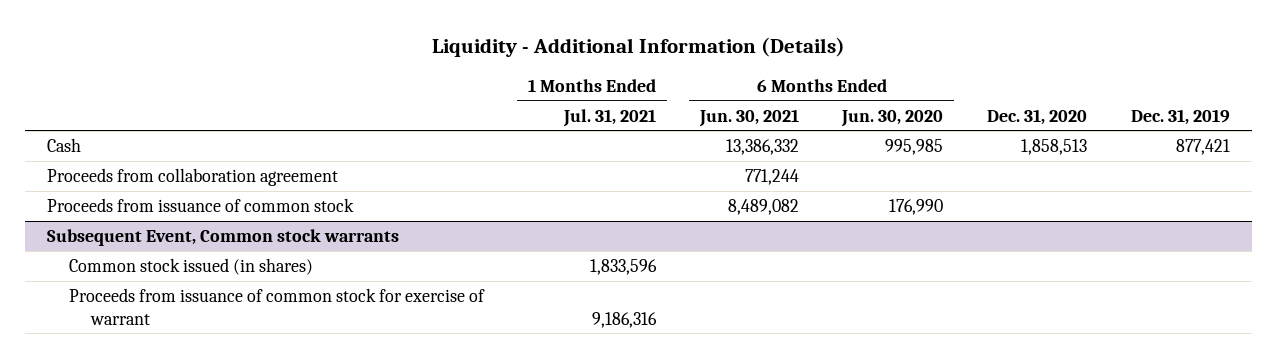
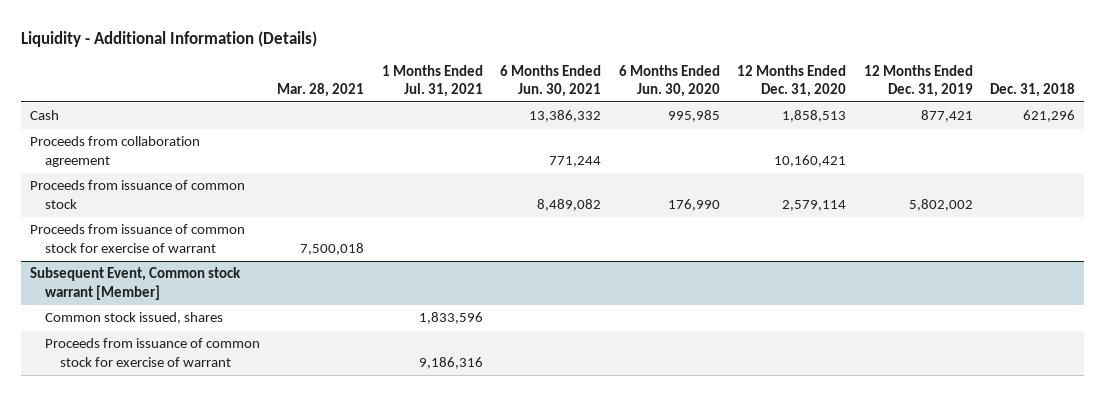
[987,108,1088,125] Dec. 31, 2020 -> none
[1130,108,1230,125] Dec. 31, 2019 -> none
none -> [277,82,365,97] Mar. 28, 2021
none -> [737,64,847,97] 12 Months Ended Dec. 31, 2020
none -> [863,64,973,97] 12 Months Ended Dec. 31, 2019
none -> [990,82,1076,97] Dec. 31, 2018
none -> [30,224,246,253] Proceeds from issuance of common stock for exercise of warrant
[47,228,400,246] Subsequent Event, Common stock warrants -> [30,267,242,300] Subsequent Event, Common stock warrant [Member]
[69,257,314,275] Common stock issued (in shares) -> [44,312,223,325] Common stock issued, shares

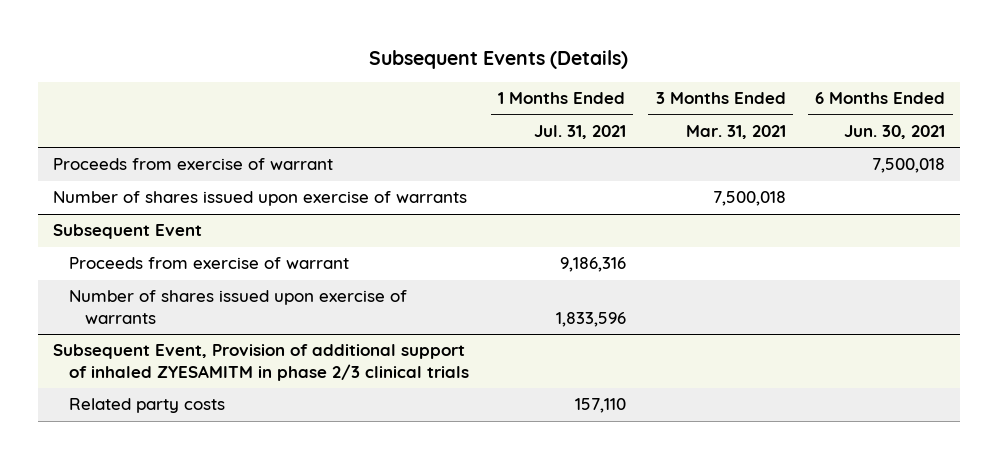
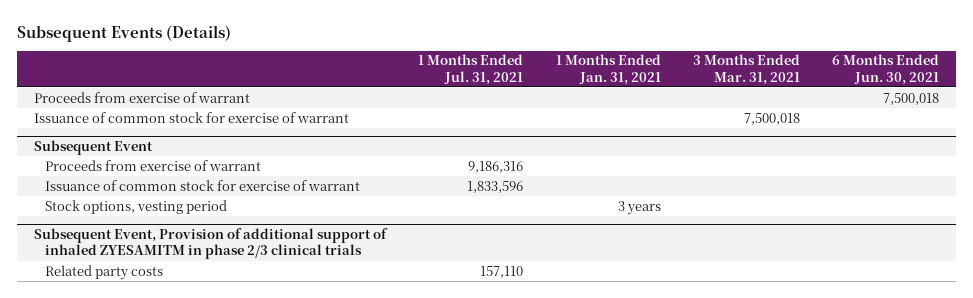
none -> [555,54,661,85] 1 Months Ended Jan. 31, 2021
[53,191,468,207] Number of shares issued upon exercise of warrants -> [33,111,349,123] Issuance of common stock for exercise of warrant
[68,290,407,324] Number of shares issued upon exercise of warrants -> [44,179,360,191] Issuance of common stock for exercise of warrant
none -> [44,199,227,214] Stock options, vesting period

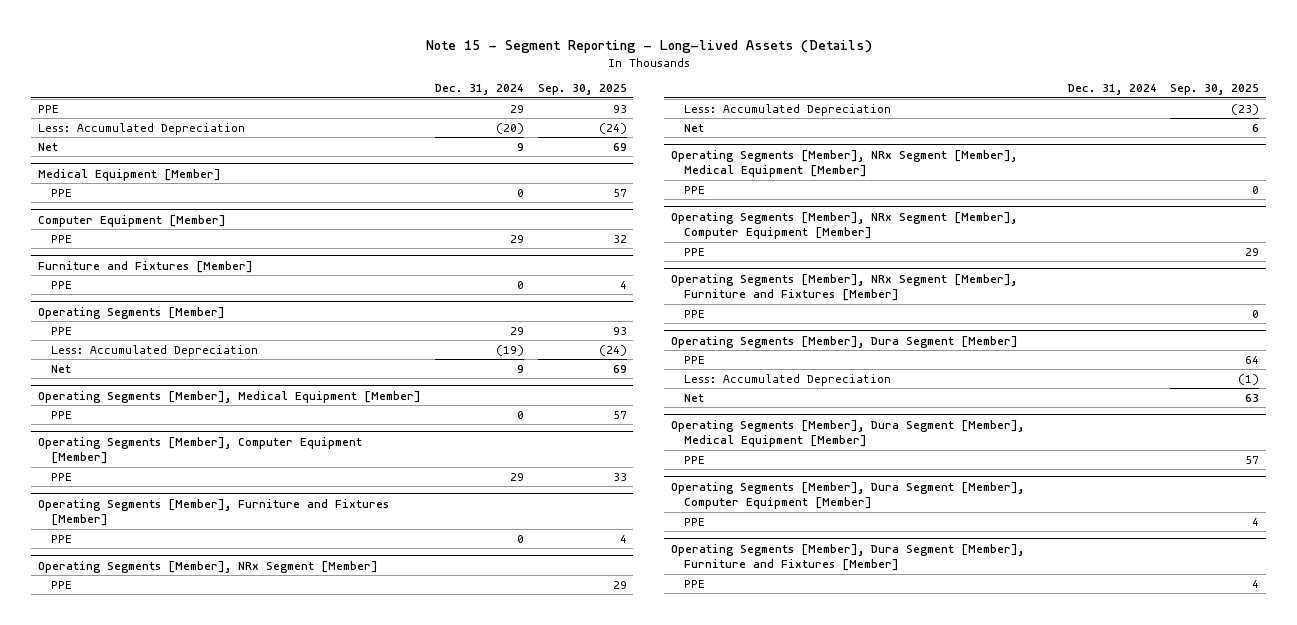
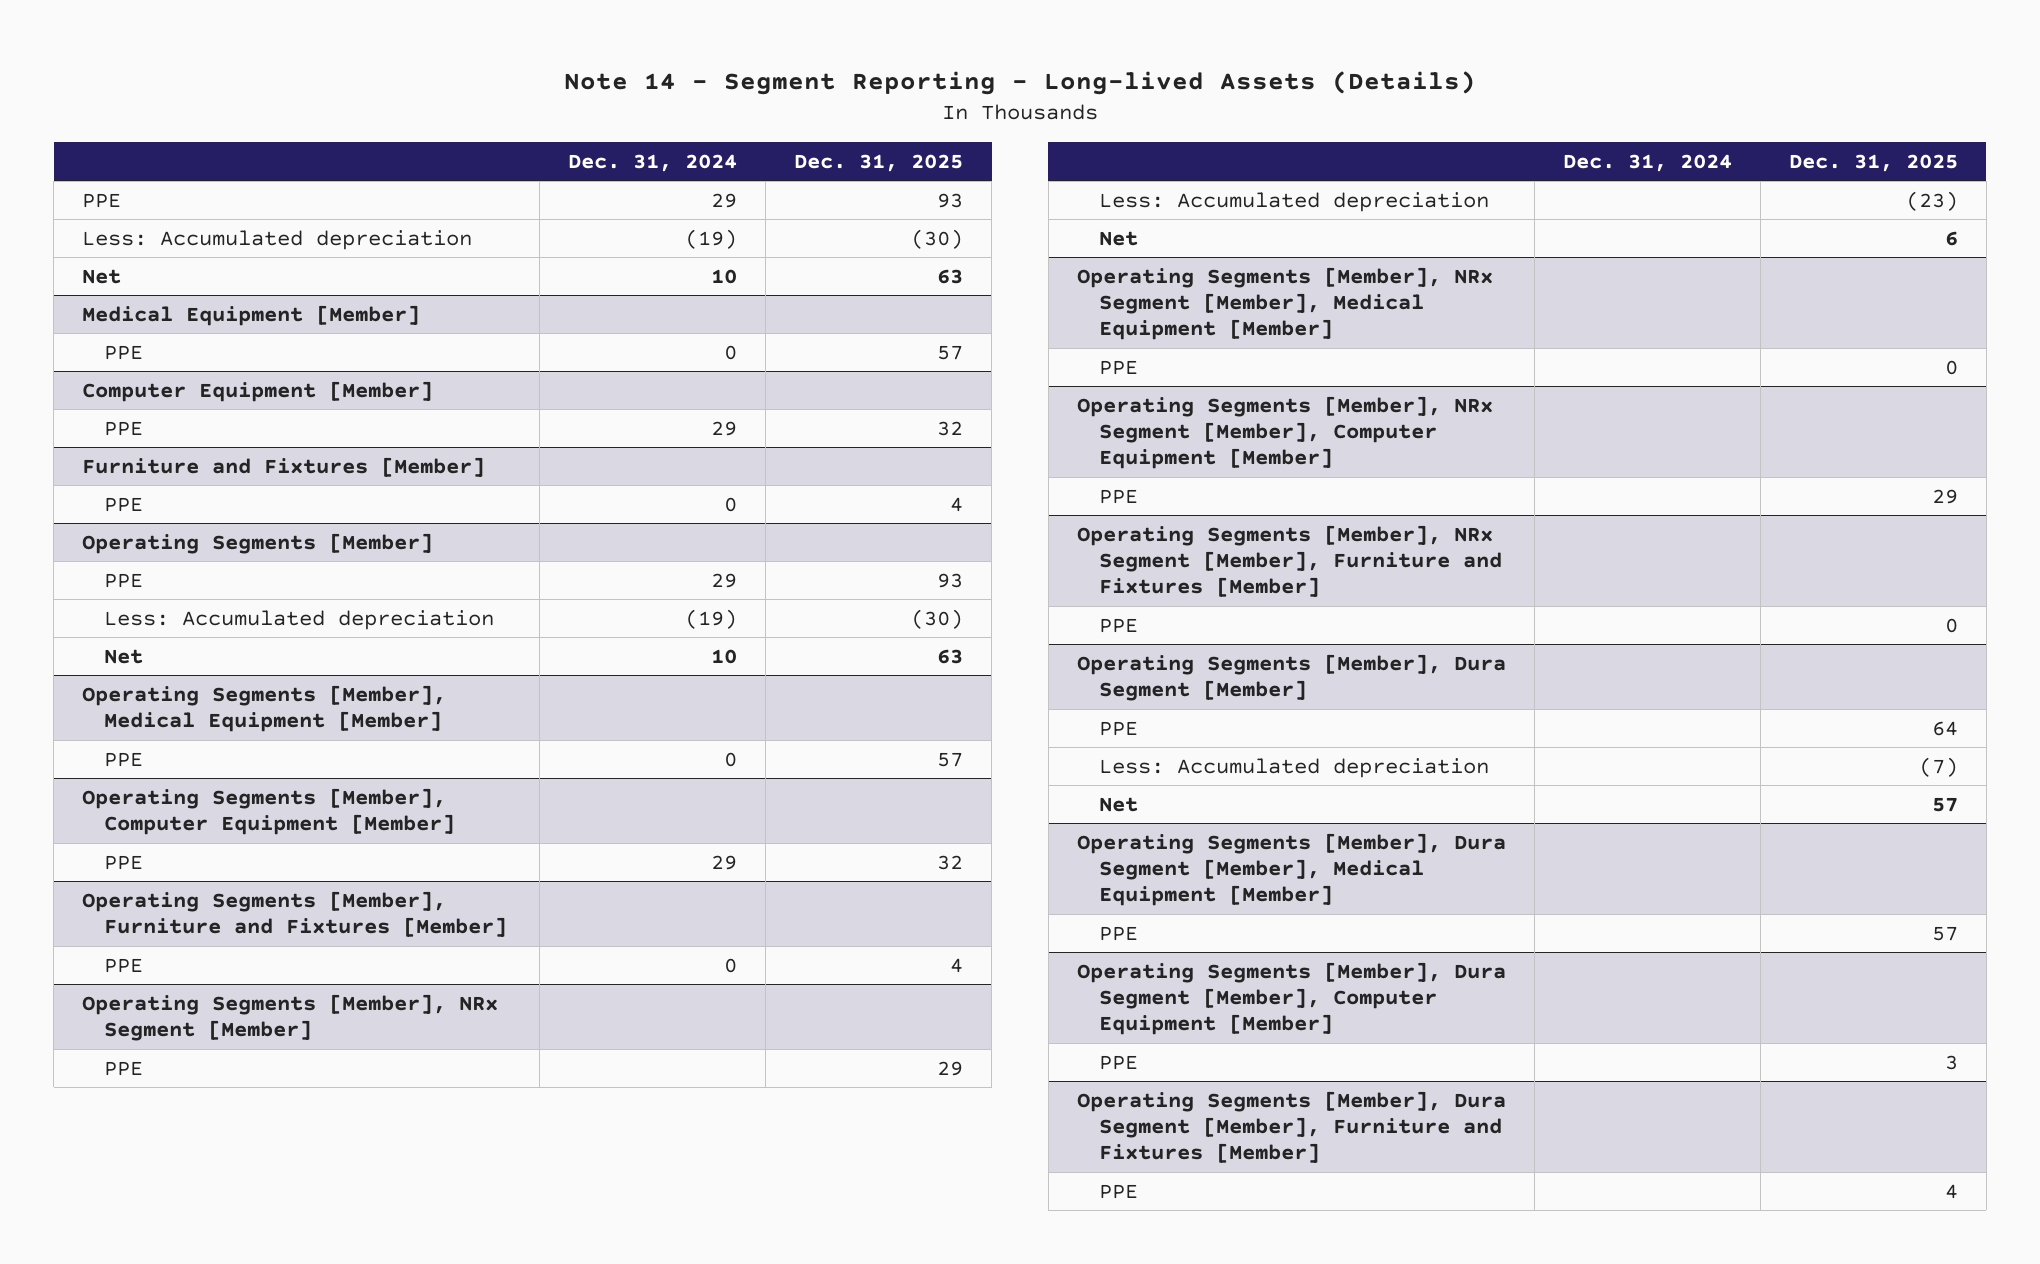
[425,40,872,54] Note 15 - Segment Reporting - Long-lived Assets (Details) -> [563,70,1476,95] Note 14 - Segment Reporting - Long-lived Assets (Details)
[537,84,627,96] Sep. 30, 2025 -> none
none -> [794,153,964,172] Dec. 31, 2025
[37,122,245,135] Less: Accumulated Depreciation -> [82,229,473,250] Less: Accumulated depreciation
[495,122,524,134] (20) -> [685,228,738,249] (19)
[516,142,524,151] 9 -> [711,268,738,284] 10
[51,344,259,357] Less: Accumulated Depreciation -> [104,609,495,630] Less: Accumulated depreciation
[516,364,524,373] 9 -> [711,648,738,664] 10
[684,103,892,116] Less: Accumulated Depreciation -> [1098,191,1489,212] Less: Accumulated depreciation
[684,373,892,386] Less: Accumulated Depreciation -> [1098,757,1489,778] Less: Accumulated depreciation

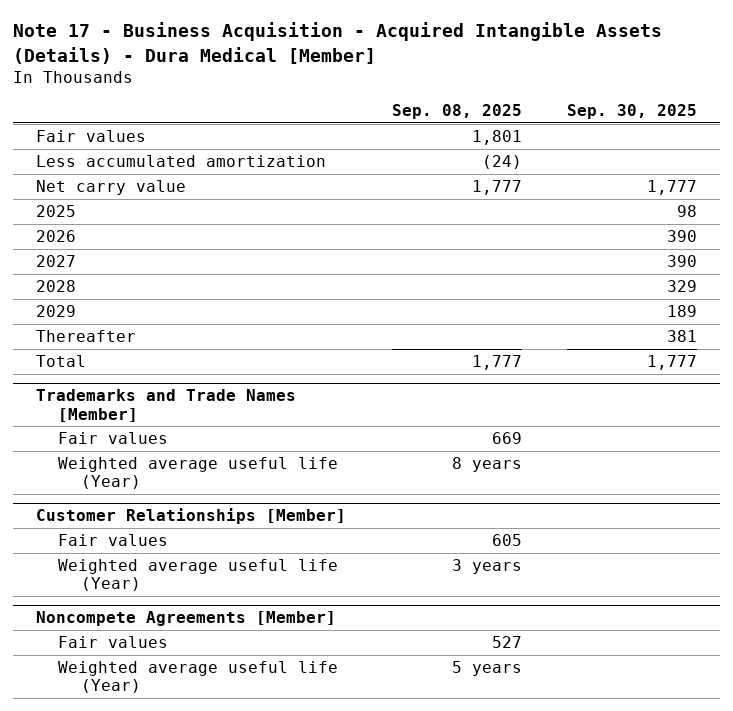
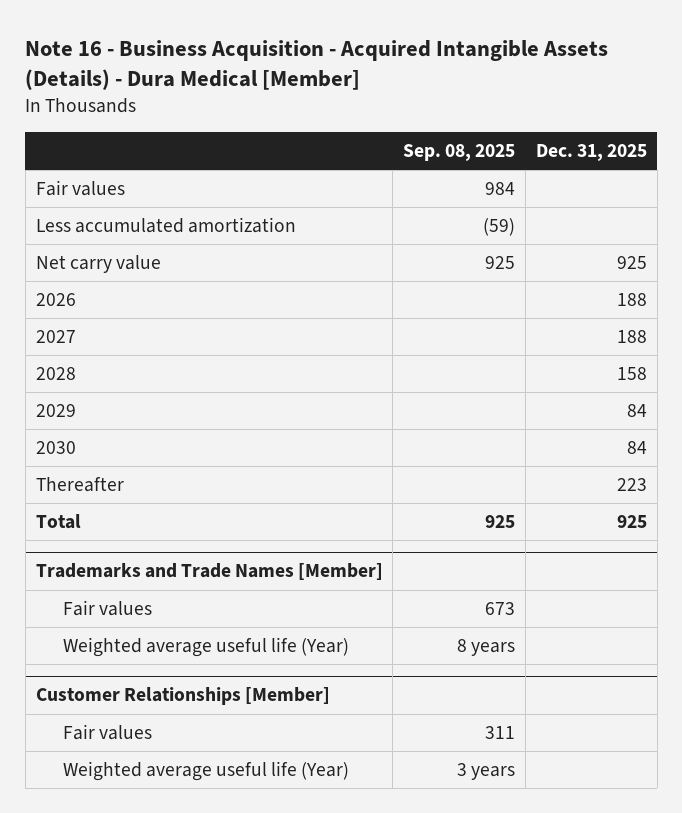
[13,22,663,64] Note 17 - Business Acquisition - Acquired Intangible Assets (Details) - Dura Medical [Member] -> [25,39,609,91] Note 16 - Business Acquisition - Acquired Intangible Assets (Details) - Dura Medical [Member]
[567,104,698,120] Sep. 30, 2025 -> none
none -> [535,144,647,162] Dec. 31, 2025
[36,205,77,218] 2025 -> none
[471,130,522,146] 1,801 -> [485,182,516,196] 984
[481,155,522,170] (24) -> [483,218,516,237] (59)
[471,180,522,196] 1,777 -> [485,256,516,270] 925
none -> [35,441,76,455] 2030
[471,355,522,371] 1,777 -> [485,515,516,529] 925
[491,432,522,445] 669 -> [485,602,516,616] 673
[491,534,522,547] 605 -> [485,726,516,740] 311
[36,611,337,627] Noncompete Agreements [Member] -> none
[58,636,169,649] Fair values -> none
[58,661,339,694] Weighted average useful life (Year) -> none

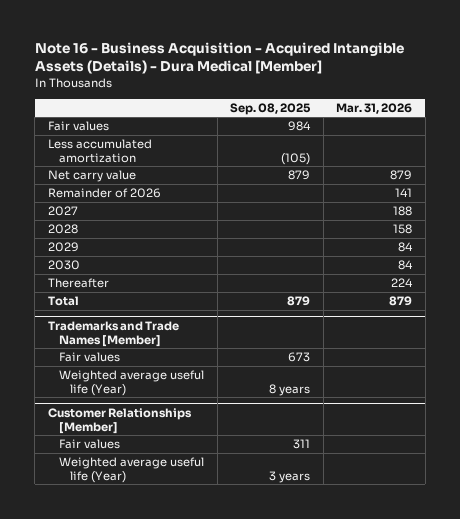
[535,144,647,162] Dec. 31, 2025 -> none
none -> [336,102,413,114] Mar. 31, 2026
[35,293,76,307] 2026 -> none
[483,218,516,237] (59) -> [281,152,311,165] (105)
[485,256,516,270] 925 -> [288,170,311,181] 879
none -> [47,188,161,199] Remainder of 2026
[485,515,516,529] 925 -> [287,296,311,307] 879

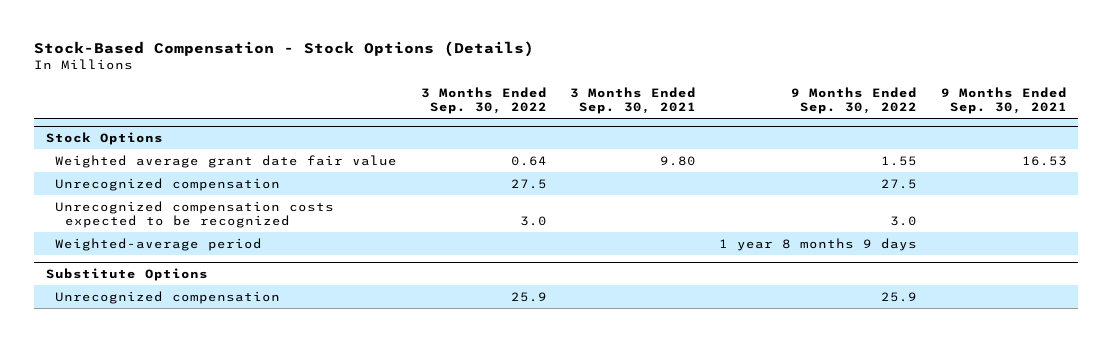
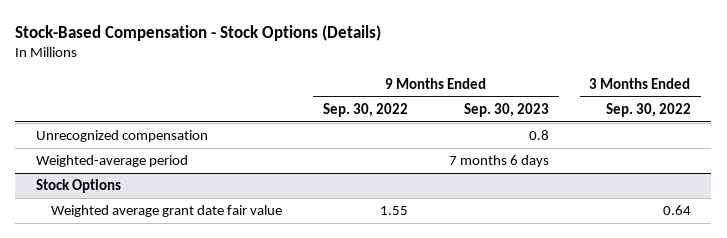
[570,86,697,115] 3 Months Ended Sep. 30, 2021 -> none
[940,86,1067,115] 9 Months Ended Sep. 30, 2021 -> none
none -> [463,103,549,118] Sep. 30, 2023
none -> [35,130,208,143] Unrecognized compensation
none -> [35,155,188,168] Weighted-average period
[55,177,281,191] Unrecognized compensation -> none
[55,200,335,228] Unrecognized compensation costs expected to be recognized -> none
[55,237,263,251] Weighted-average period -> none
[45,267,208,281] Substitute Options -> none
[55,290,281,304] Unrecognized compensation -> none

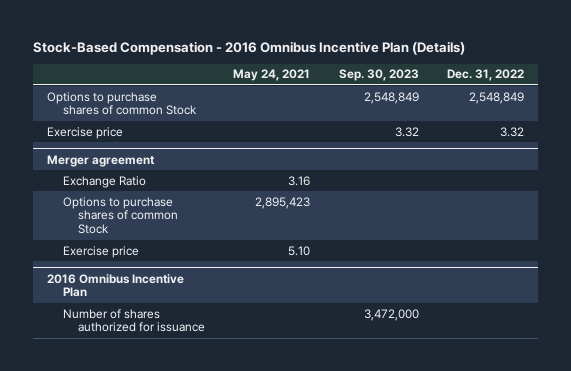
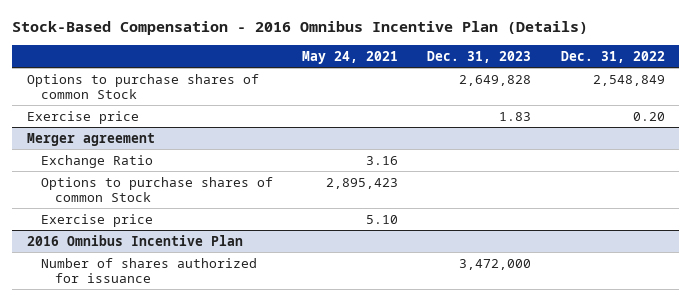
[338,69,419,82] Sep. 30, 2023 -> none
none -> [427,51,532,64] Dec. 31, 2023
[500,126,525,137] 3.32 -> [632,111,665,121] 0.20

